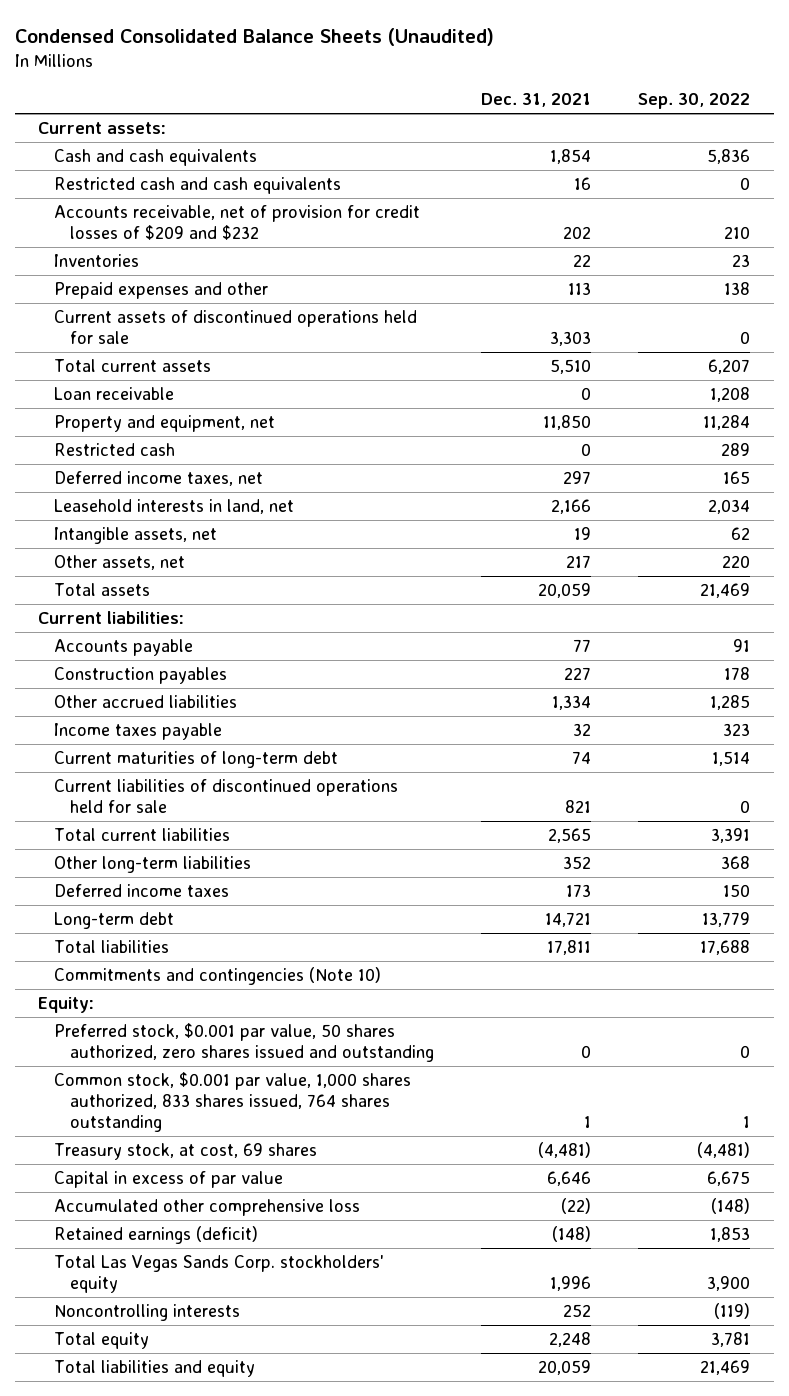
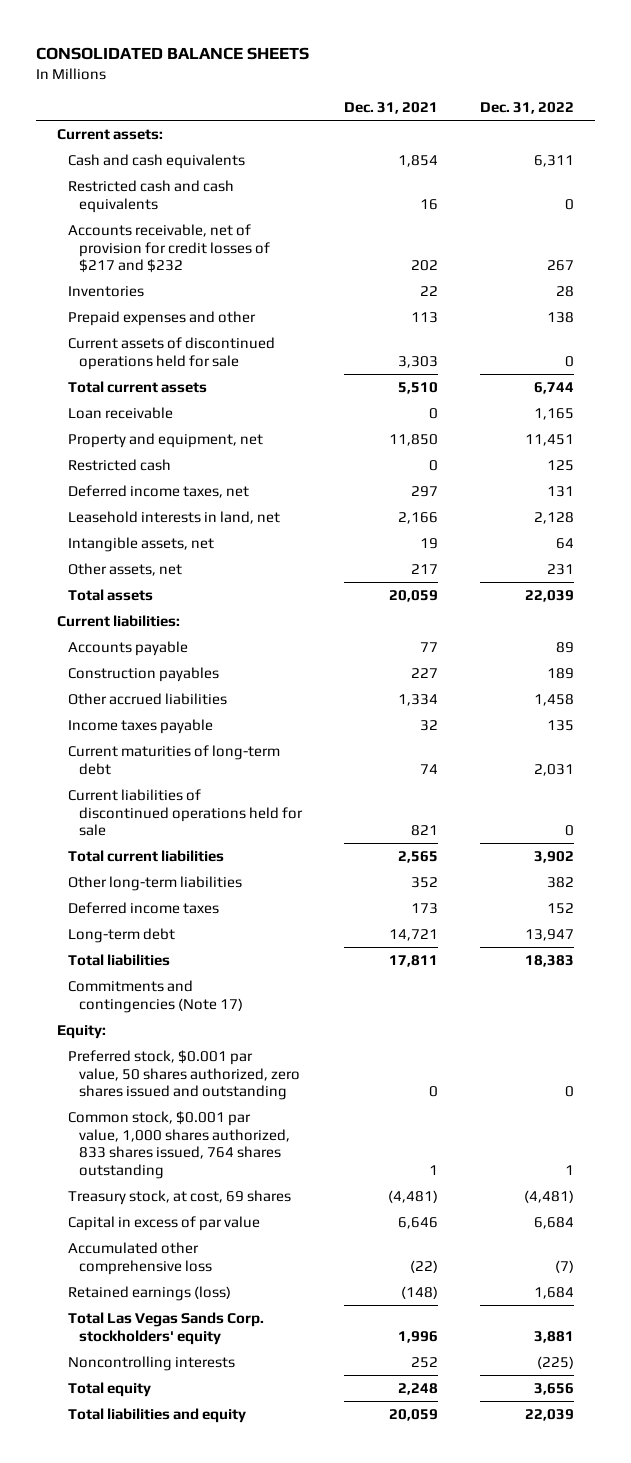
[15,27,495,46] Condensed Consolidated Balance Sheets (Unaudited) -> [35,46,309,60] CONSOLIDATED BALANCE SHEETS
[638,93,751,110] Sep. 30, 2022 -> none
none -> [479,101,574,114] Dec. 31, 2022
[54,205,421,241] Accounts receivable, net of provision for credit losses of $209 and $232 -> [67,223,270,274] Accounts receivable, net of provision for credit losses of $217 and $232
[54,967,382,986] Commitments and contingencies (Note 10) -> [67,979,243,1013] Commitments and contingencies (Note 17)
[54,1226,259,1245] Retained earnings (deficit) -> [67,1285,231,1301] Retained earnings (loss)

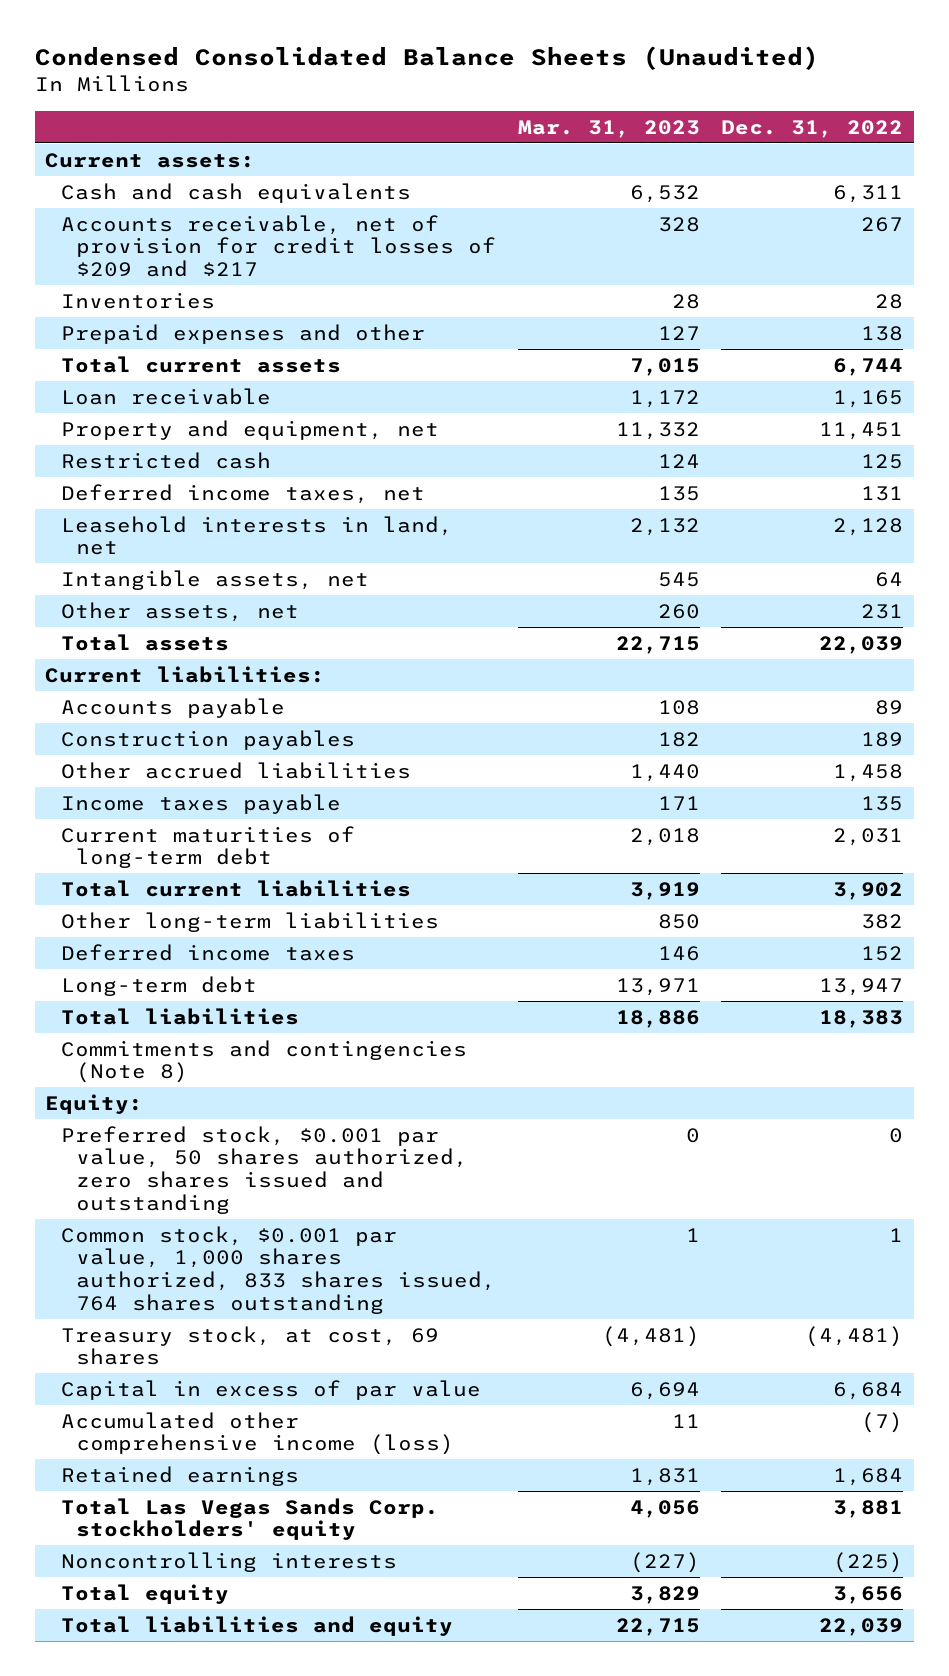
[35,46,309,60] CONSOLIDATED BALANCE SHEETS -> [34,46,819,71] Condensed Consolidated Balance Sheets (Unaudited)
[343,101,438,114] Dec. 31, 2021 -> none
none -> [517,119,700,138] Mar. 31, 2023
[67,179,234,213] Restricted cash and cash equivalents -> none
[67,223,270,274] Accounts receivable, net of provision for credit losses of $217 and $232 -> [60,214,497,278] Accounts receivable, net of provision for credit losses of $209 and $217
[67,336,275,370] Current assets of discontinued operations held for sale -> none
[67,788,303,837] Current liabilities of discontinued operations held for sale -> none
[67,979,243,1013] Commitments and contingencies (Note 17) -> [60,1039,467,1084] Commitments and contingencies (Note 8)
[67,1241,212,1275] Accumulated other comprehensive loss -> [60,1411,455,1456] Accumulated other comprehensive income (loss)
[67,1285,231,1301] Retained earnings (loss) -> [60,1465,299,1486] Retained earnings

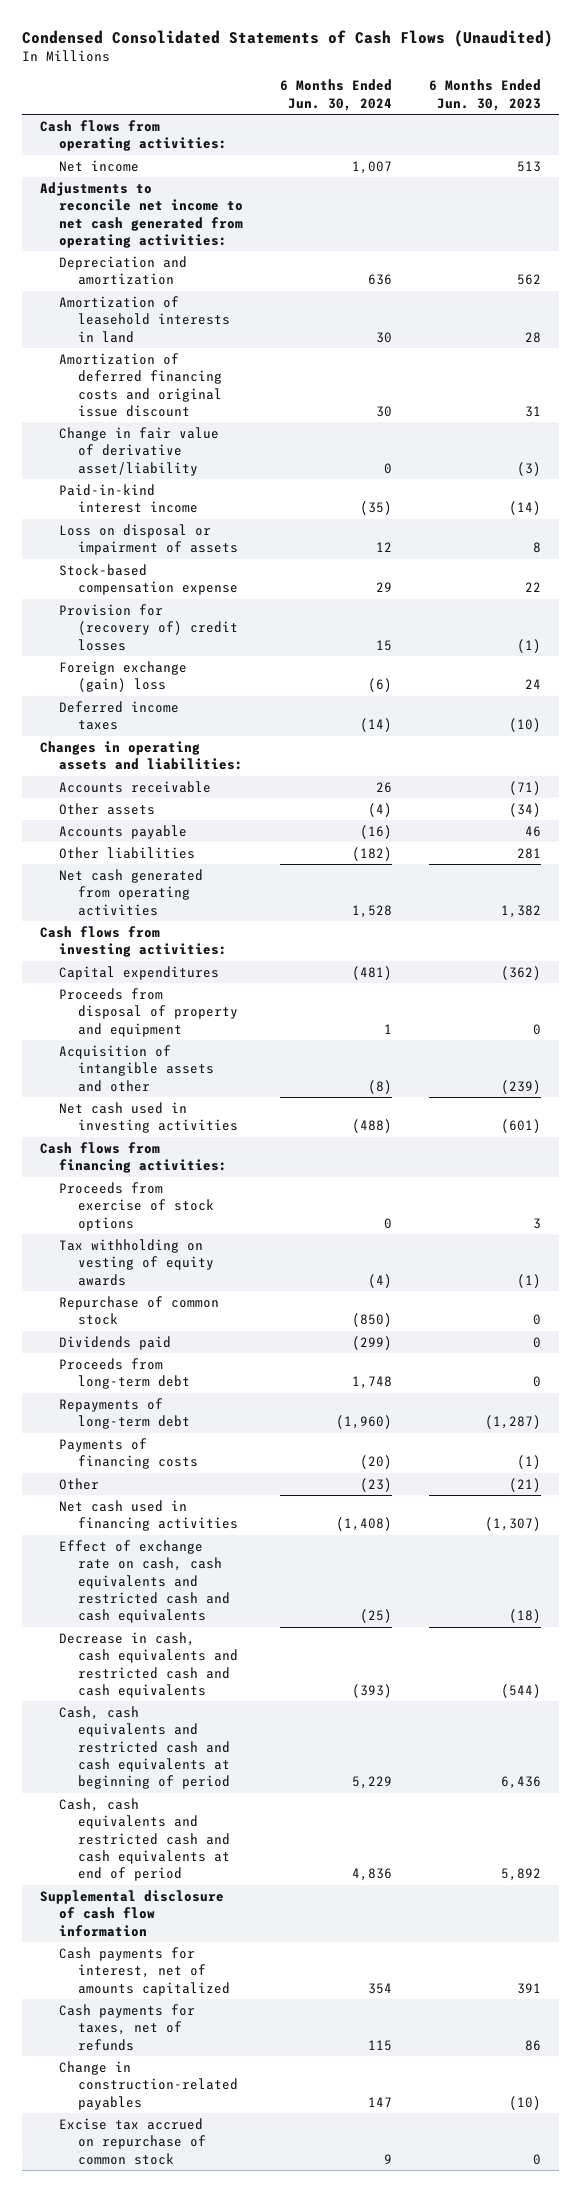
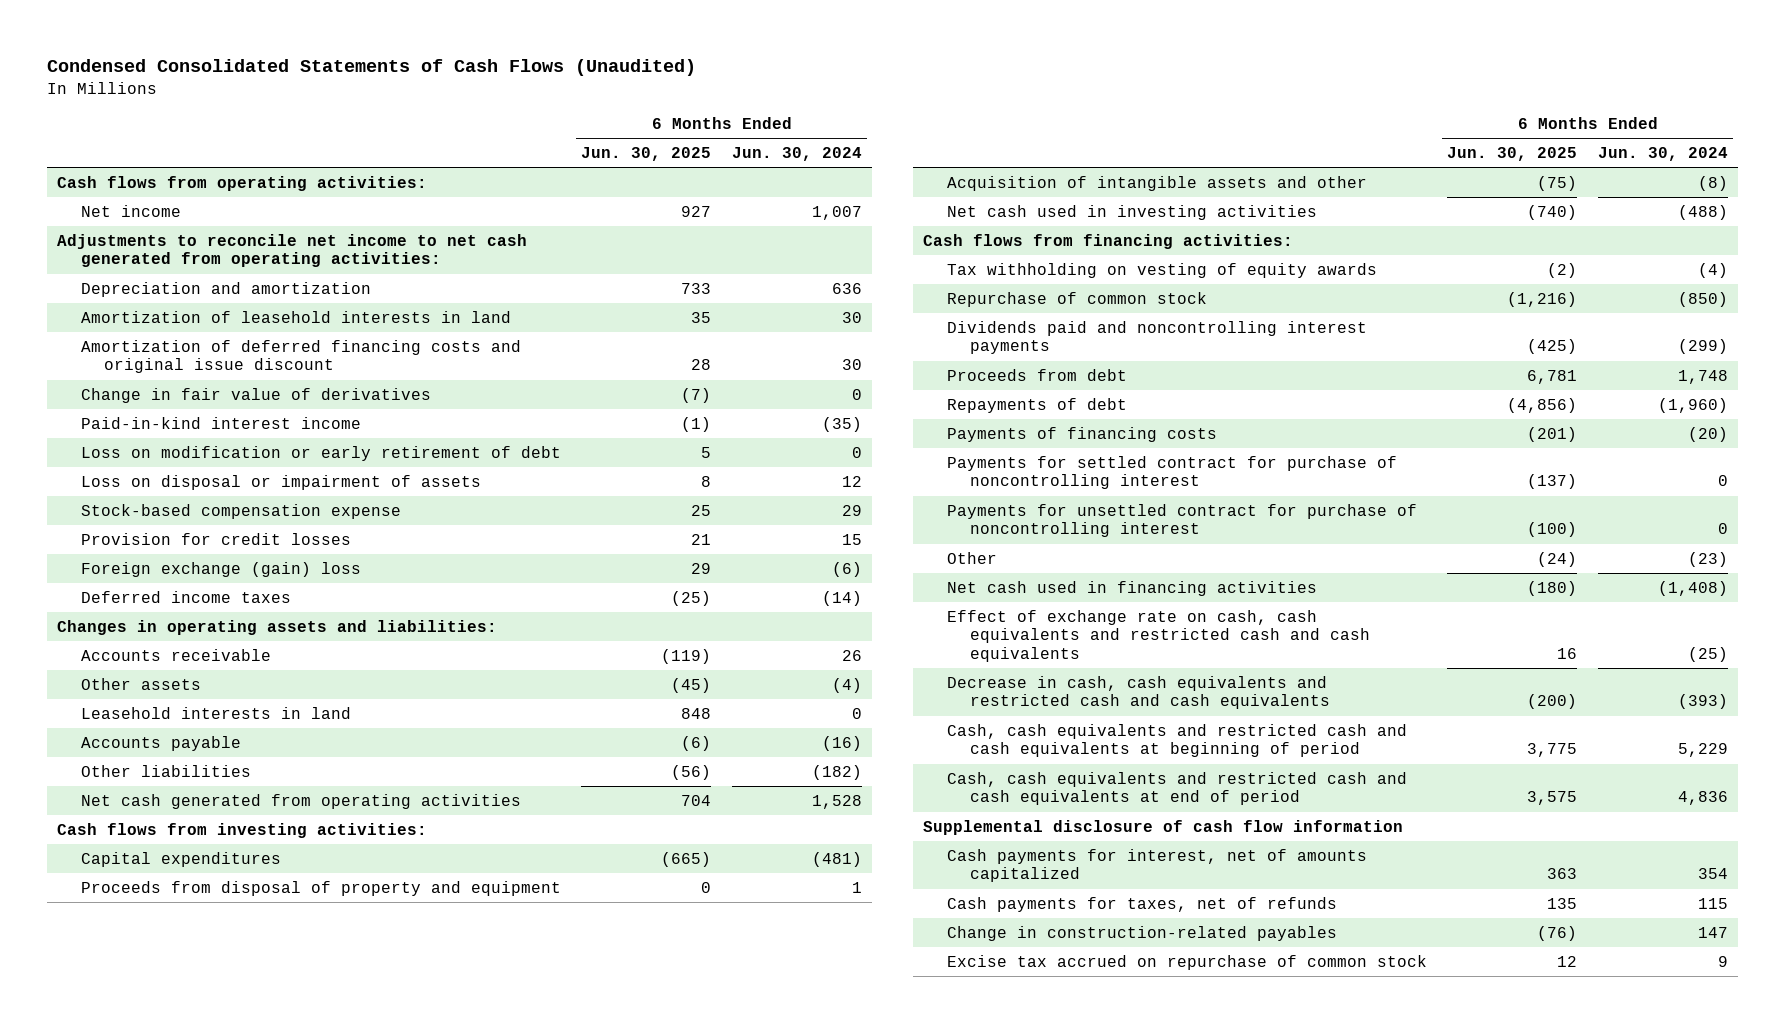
[428,79,541,111] 6 Months Ended Jun. 30, 2023 -> none
none -> [581,147,712,162] Jun. 30, 2025
[59,426,220,476] Change in fair value of derivative asset/liability -> [80,387,431,403] Change in fair value of derivatives
none -> [80,445,561,461] Loss on modification or early retirement of debt
[59,603,239,651] Provision for (recovery of) credit losses -> [80,532,351,545] Provision for credit losses
none -> [80,706,351,719] Leasehold interests in land
[59,1181,215,1231] Proceeds from exercise of stock options -> none
[59,1335,172,1350] Dividends paid -> [946,320,1367,355] Dividends paid and noncontrolling interest payments
[59,1357,191,1390] Proceeds from long-term debt -> [946,368,1127,381] Proceeds from debt
[59,1397,191,1430] Repayments of long-term debt -> [946,397,1127,413] Repayments of debt
none -> [946,455,1397,490] Payments for settled contract for purchase of noncontrolling interest
none -> [946,503,1417,538] Payments for unsettled contract for purchase of noncontrolling interest

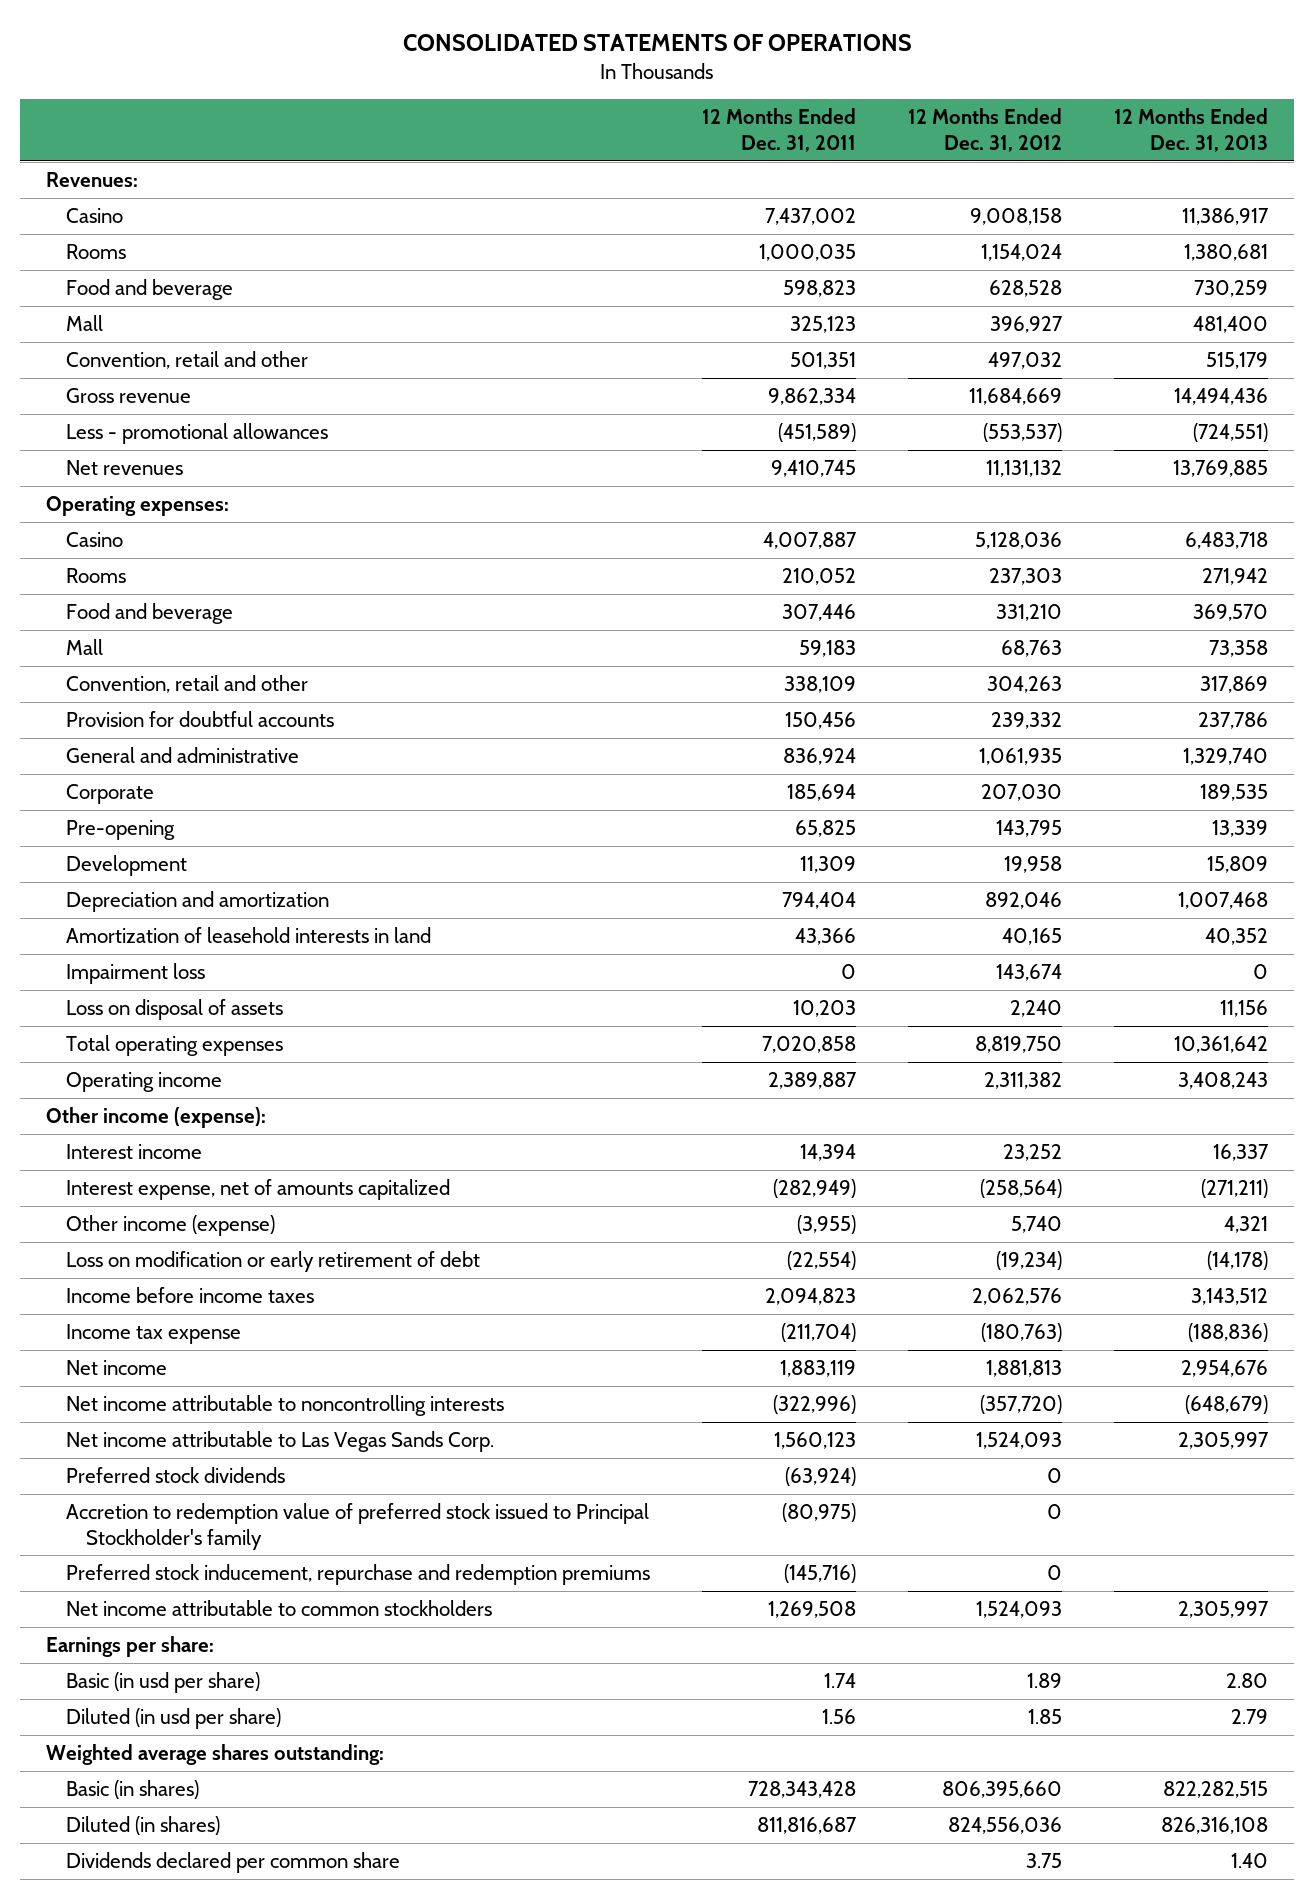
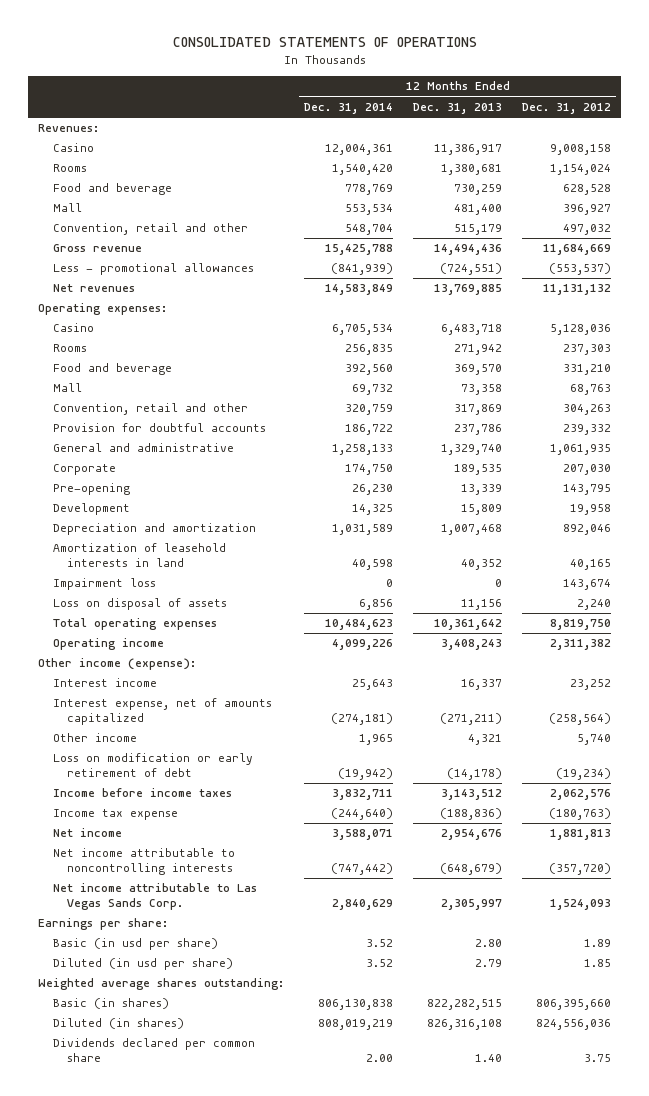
[701,108,856,152] 12 Months Ended Dec. 31, 2011 -> none
none -> [304,102,394,114] Dec. 31, 2014
[65,1214,275,1236] Other income (expense) -> [52,733,137,743] Other income
[65,1466,285,1483] Preferred stock dividends -> none
[65,1502,649,1550] Accretion to redemption value of preferred stock issued to Principal Stockholder's family -> none
[65,1563,650,1585] Preferred stock inducement, repurchase and redemption premiums -> none
[65,1599,492,1616] Net income attributable to common stockholders -> none

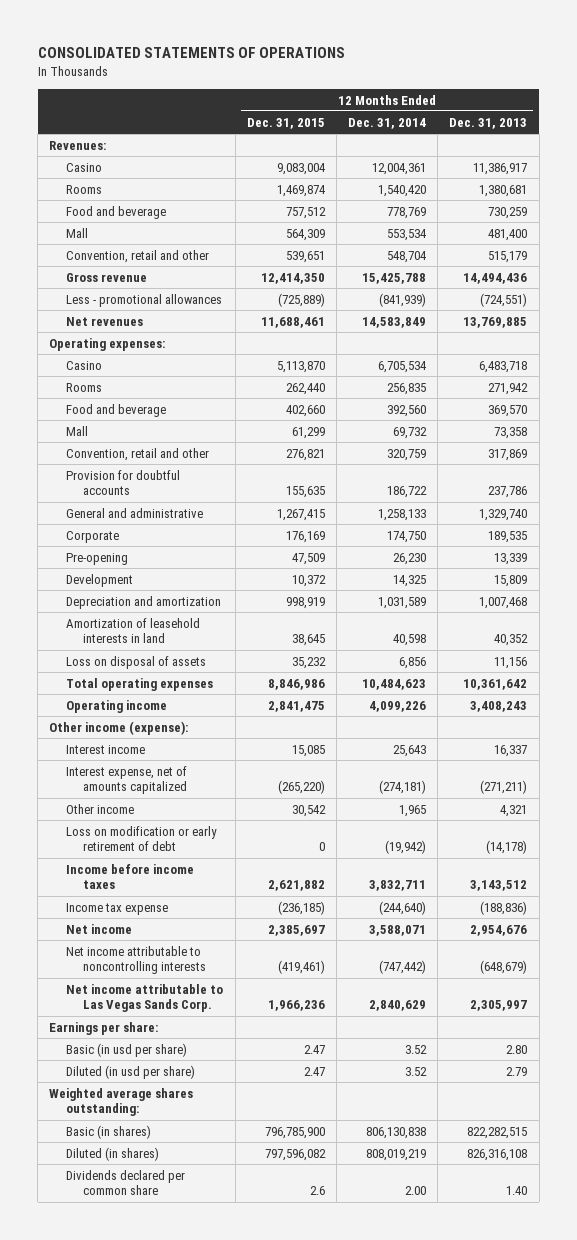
[522,102,612,114] Dec. 31, 2012 -> none
none -> [246,117,325,129] Dec. 31, 2015
[52,578,156,591] Impairment loss -> none

